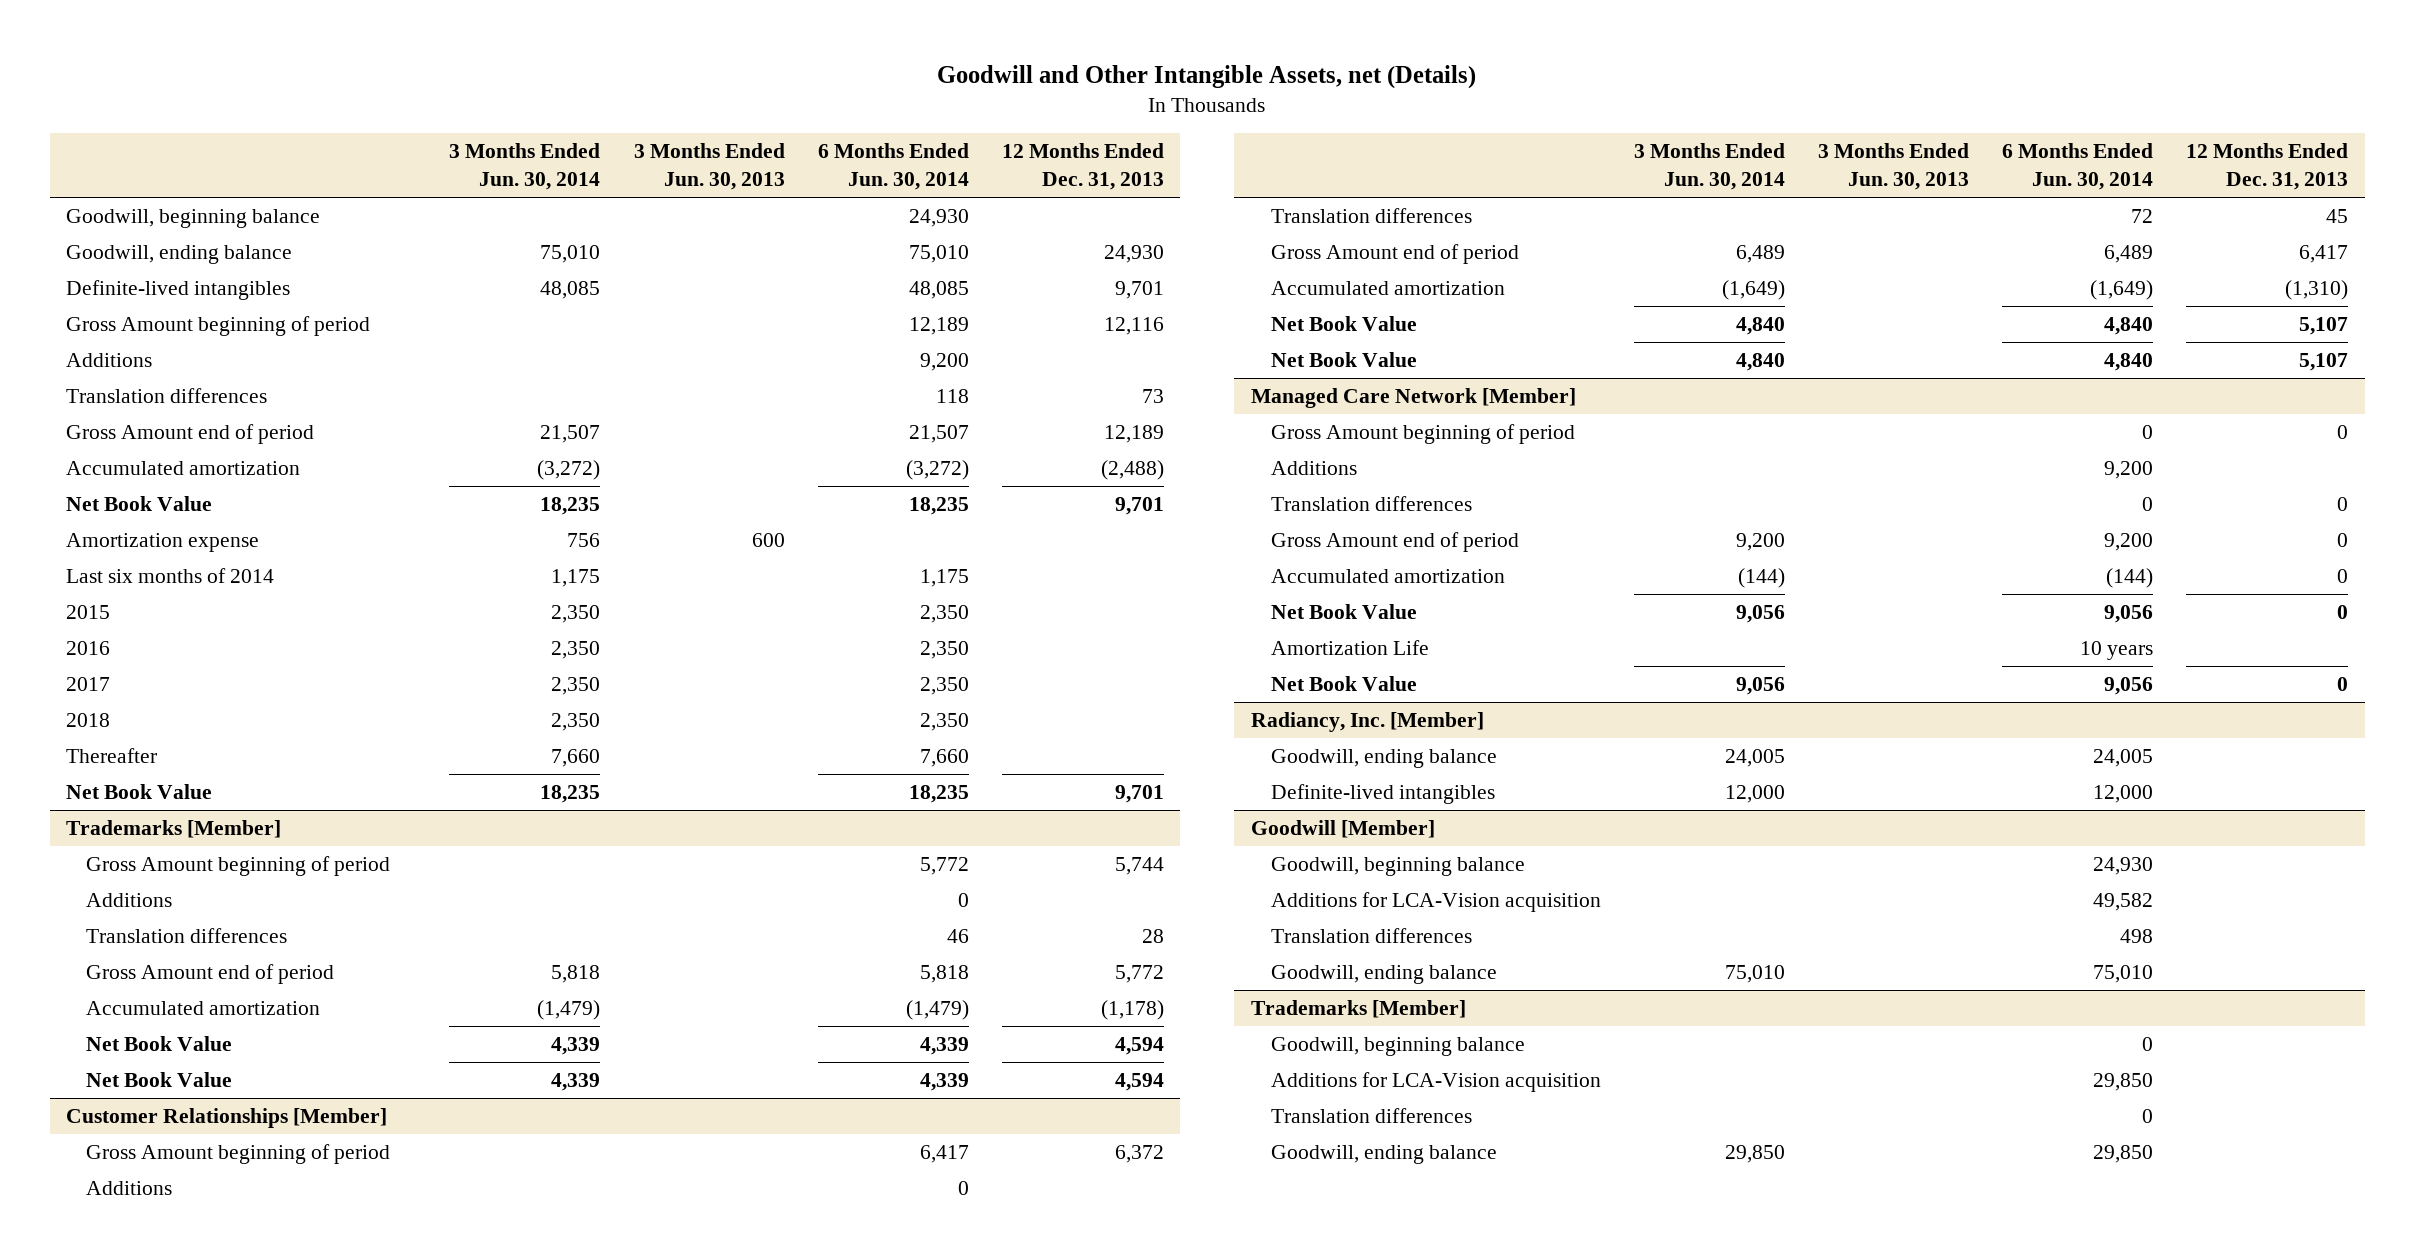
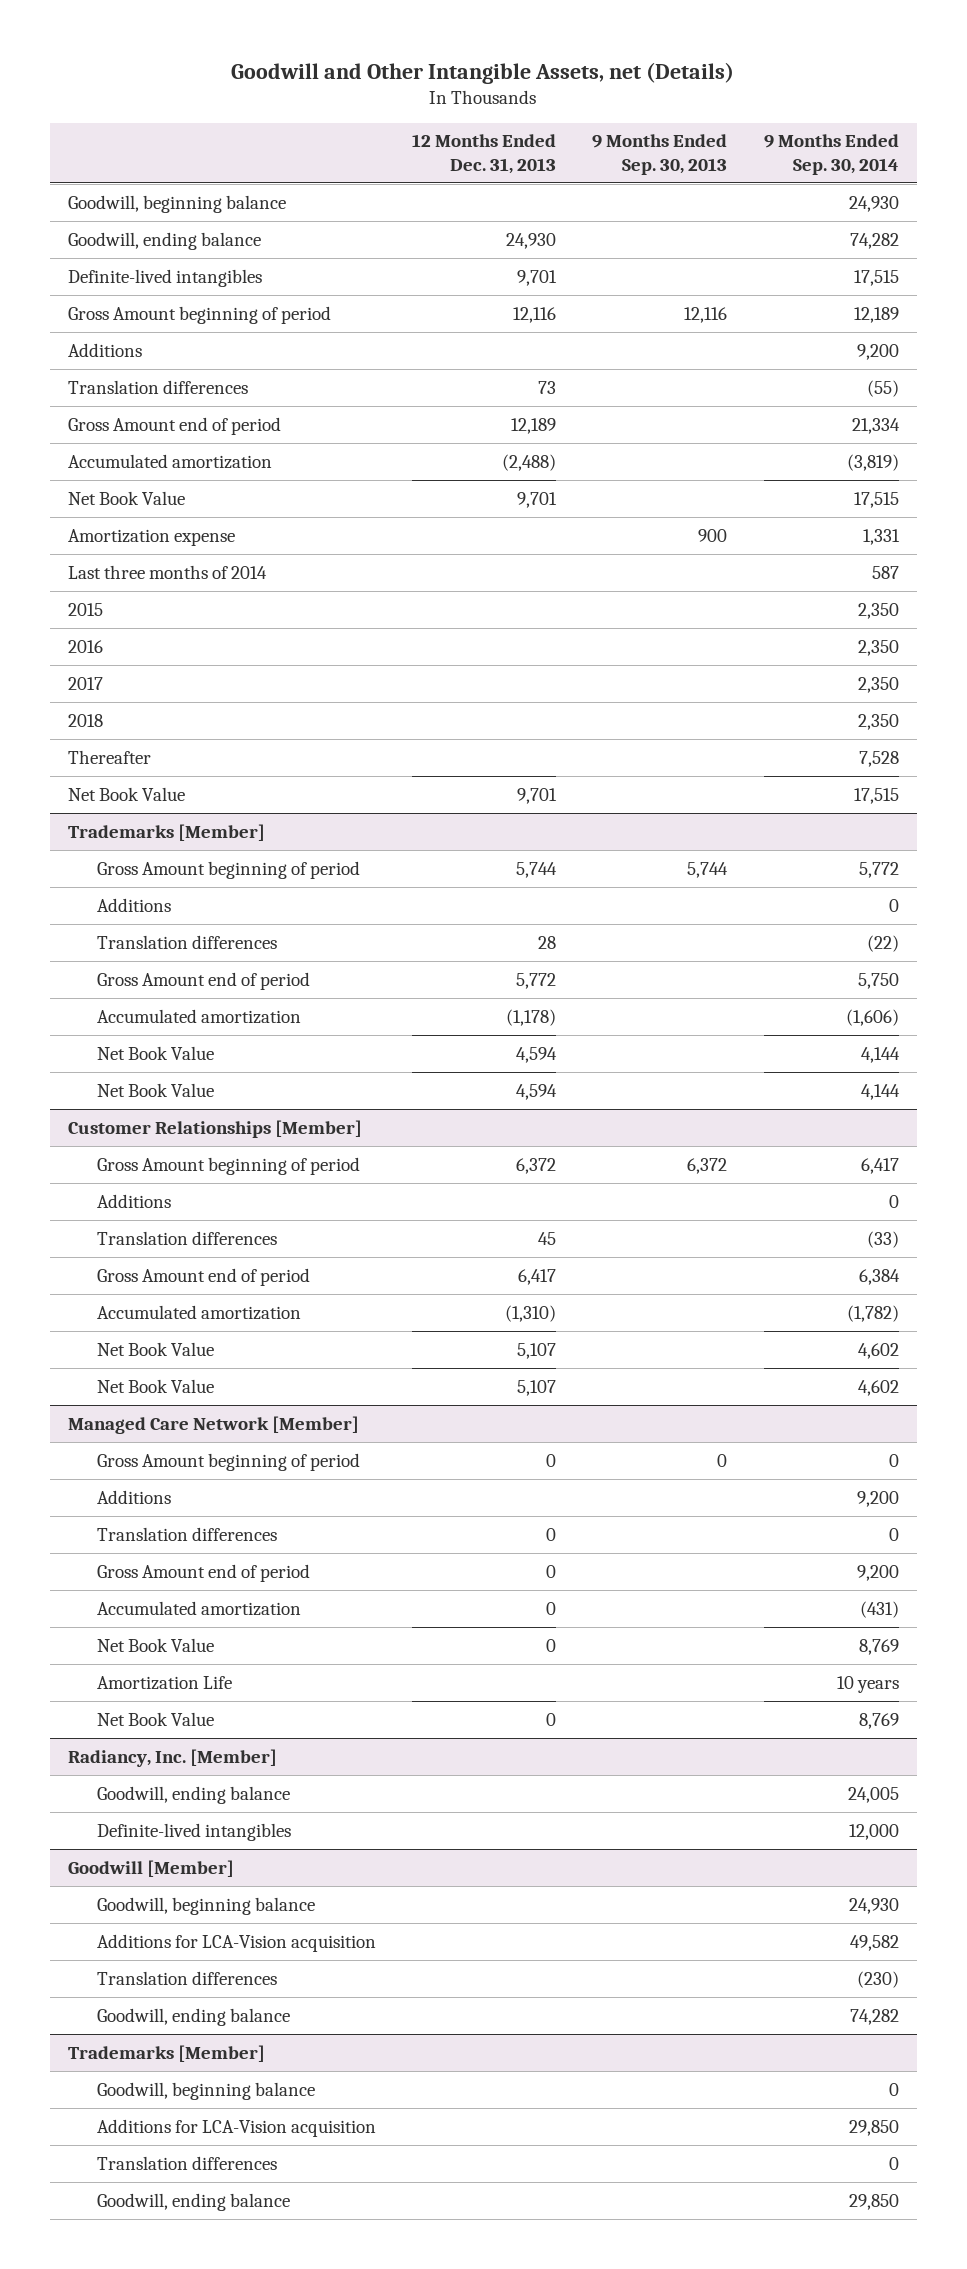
[449,143,601,191] 3 Months Ended Jun. 30, 2014 -> none
[633,143,785,191] 3 Months Ended Jun. 30, 2013 -> none
[817,143,969,191] 6 Months Ended Jun. 30, 2014 -> none
none -> [592,134,728,176] 9 Months Ended Sep. 30, 2013
none -> [763,134,899,176] 9 Months Ended Sep. 30, 2014
[66,568,275,584] Last six months of 2014 -> [68,564,268,579] Last three months of 2014

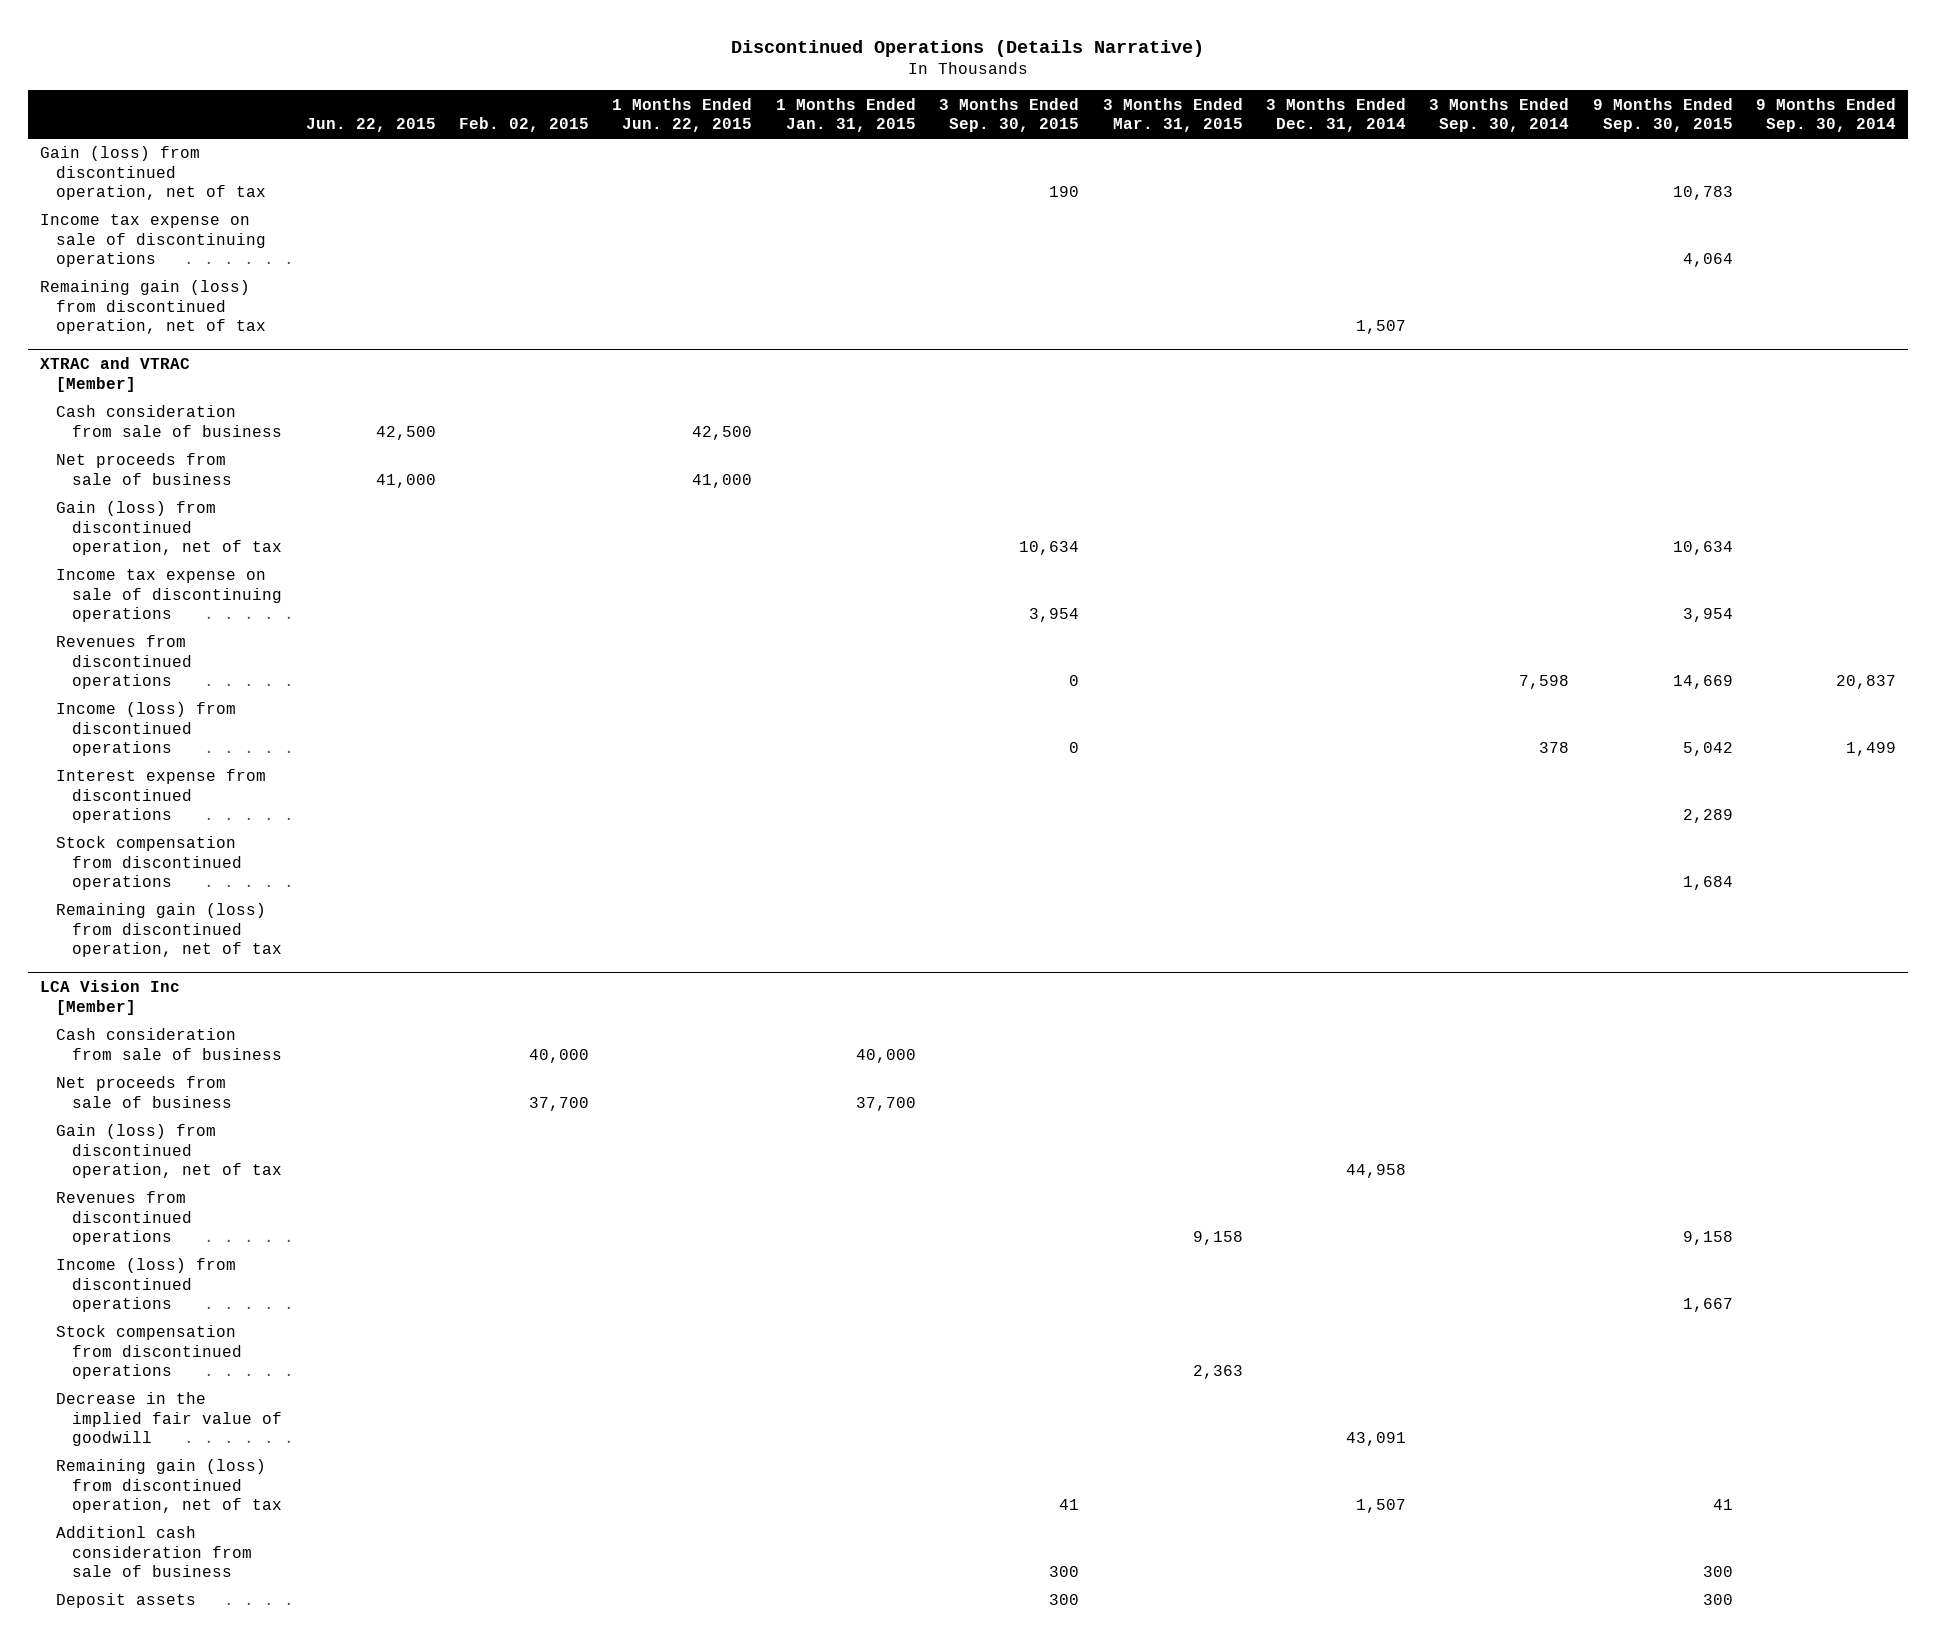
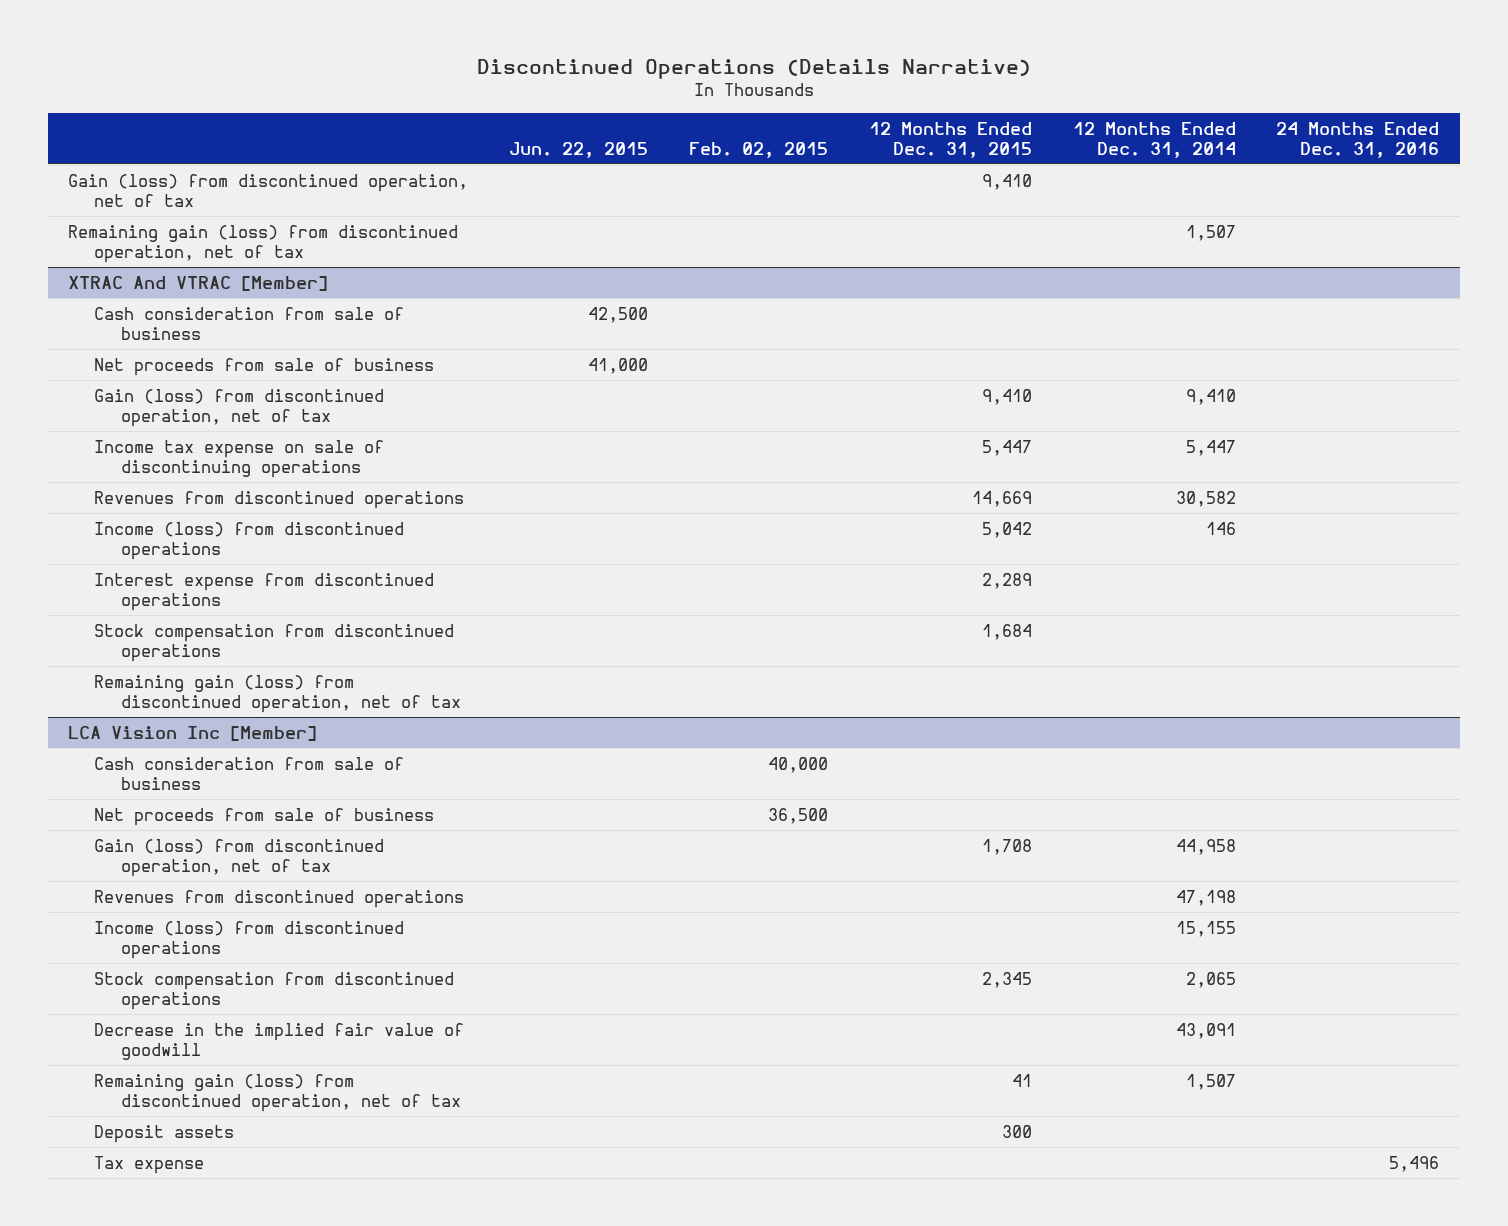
[612,97,753,133] 1 Months Ended Jun. 22, 2015 -> none
[775,97,916,133] 1 Months Ended Jan. 31, 2015 -> none
[939,97,1080,133] 3 Months Ended Sep. 30, 2015 -> none
[1102,97,1243,133] 3 Months Ended Mar. 31, 2015 -> none
[1265,97,1406,133] 3 Months Ended Dec. 31, 2014 -> none
[1429,97,1570,133] 3 Months Ended Sep. 30, 2014 -> none
[1592,97,1733,133] 9 Months Ended Sep. 30, 2015 -> none
[1756,97,1897,133] 9 Months Ended Sep. 30, 2014 -> none
none -> [868,121,1032,158] 12 Months Ended Dec. 31, 2015
none -> [1072,121,1236,158] 12 Months Ended Dec. 31, 2014
none -> [1276,121,1440,158] 24 Months Ended Dec. 31, 2016
[39,214,266,268] Income tax expense on sale of discontinuing operations -> none
[39,357,190,392] XTRAC and VTRAC [Member] -> [68,275,329,291] XTRAC And VTRAC [Member]
[528,1096,589,1111] 37,700 -> [767,807,828,824] 36,500
[55,1526,253,1578] Additionl cash consideration from sale of business -> none
none -> [94,1155,205,1174] Tax expense

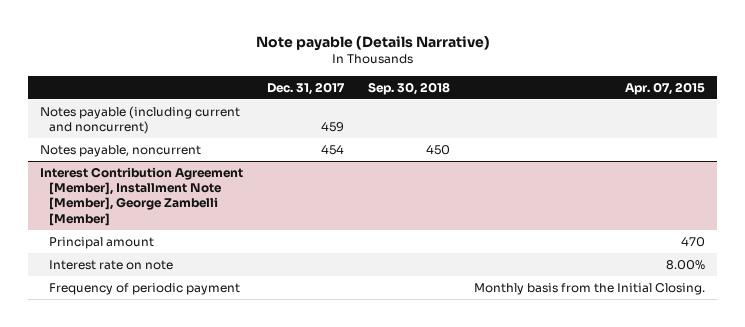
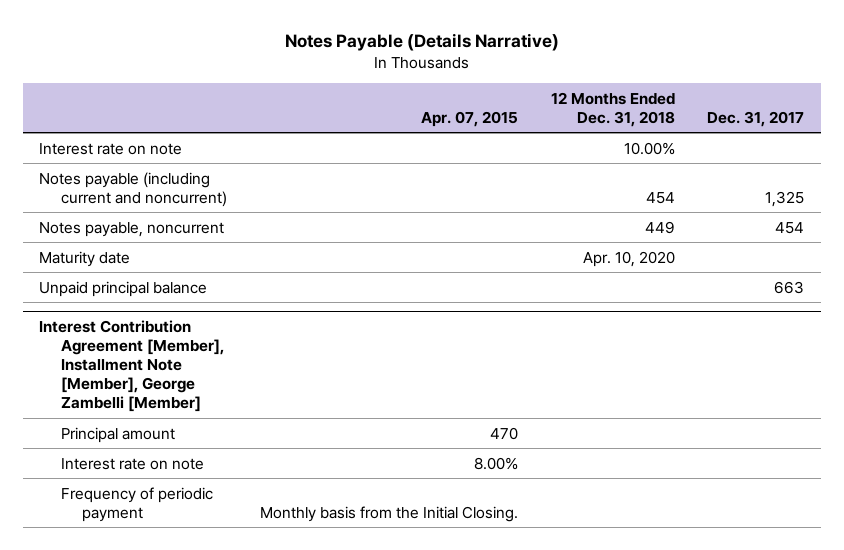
[255,35,490,51] Note payable (Details Narrative) -> [284,32,559,51] Notes Payable (Details Narrative)
[368,81,451,95] Sep. 30, 2018 -> none
none -> [550,91,675,127] 12 Months Ended Dec. 31, 2018
none -> [39,142,183,155] Interest rate on note
[321,122,345,133] 459 -> [765,190,805,207] 1,325
none -> [39,250,131,267] Maturity date
none -> [39,280,208,297] Unpaid principal balance

